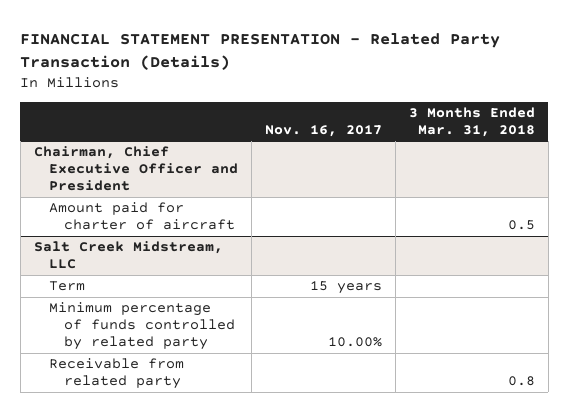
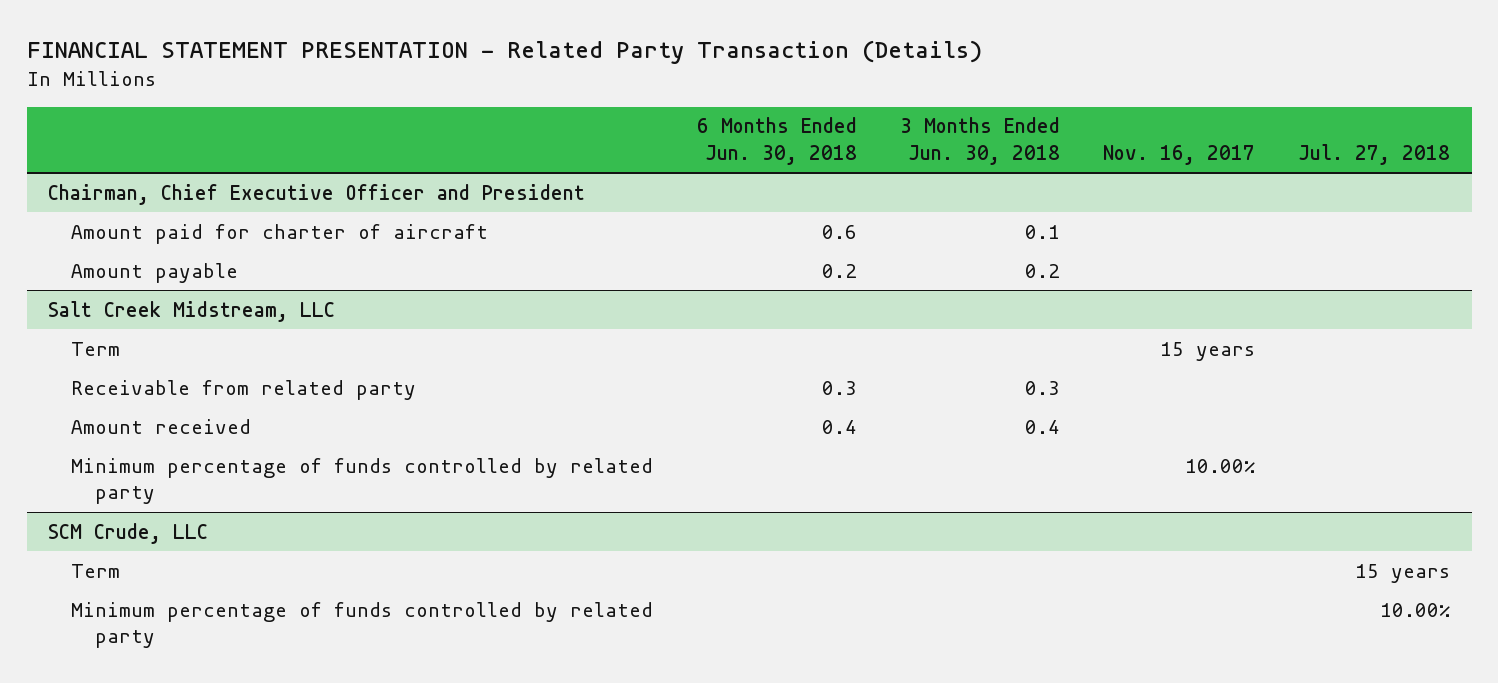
[408,106,535,137] 3 Months Ended Mar. 31, 2018 -> none
none -> [696,117,857,165] 6 Months Ended Jun. 30, 2018
none -> [899,117,1060,165] 3 Months Ended Jun. 30, 2018
none -> [1297,143,1450,165] Jul. 27, 2018
none -> [71,262,239,283] Amount payable
none -> [71,418,252,434] Amount received
[48,302,235,351] Minimum percentage of funds controlled by related party -> [71,457,654,504] Minimum percentage of funds controlled by related party
none -> [48,522,209,544] SCM Crude, LLC
none -> [71,563,121,578] Term
none -> [71,601,654,648] Minimum percentage of funds controlled by related party

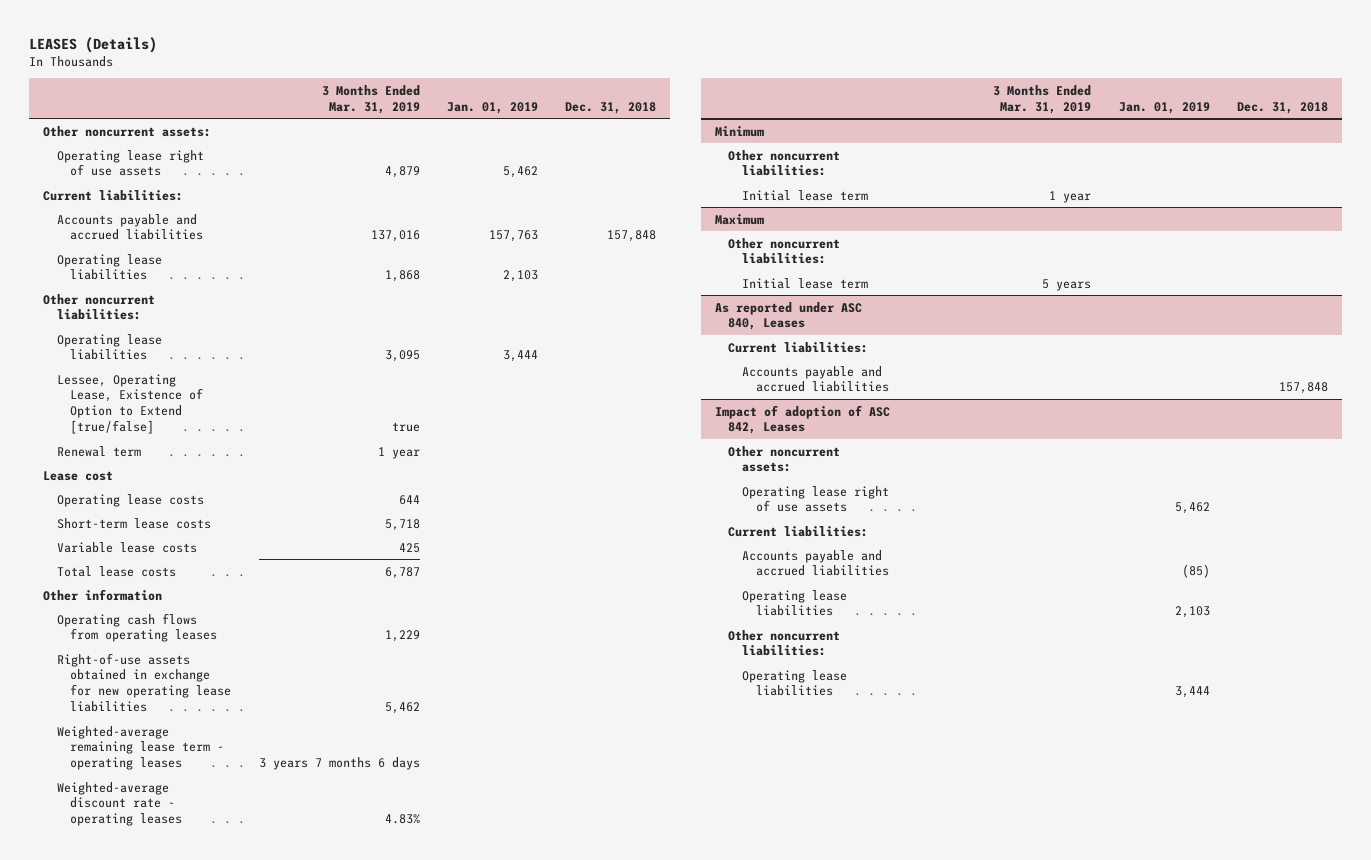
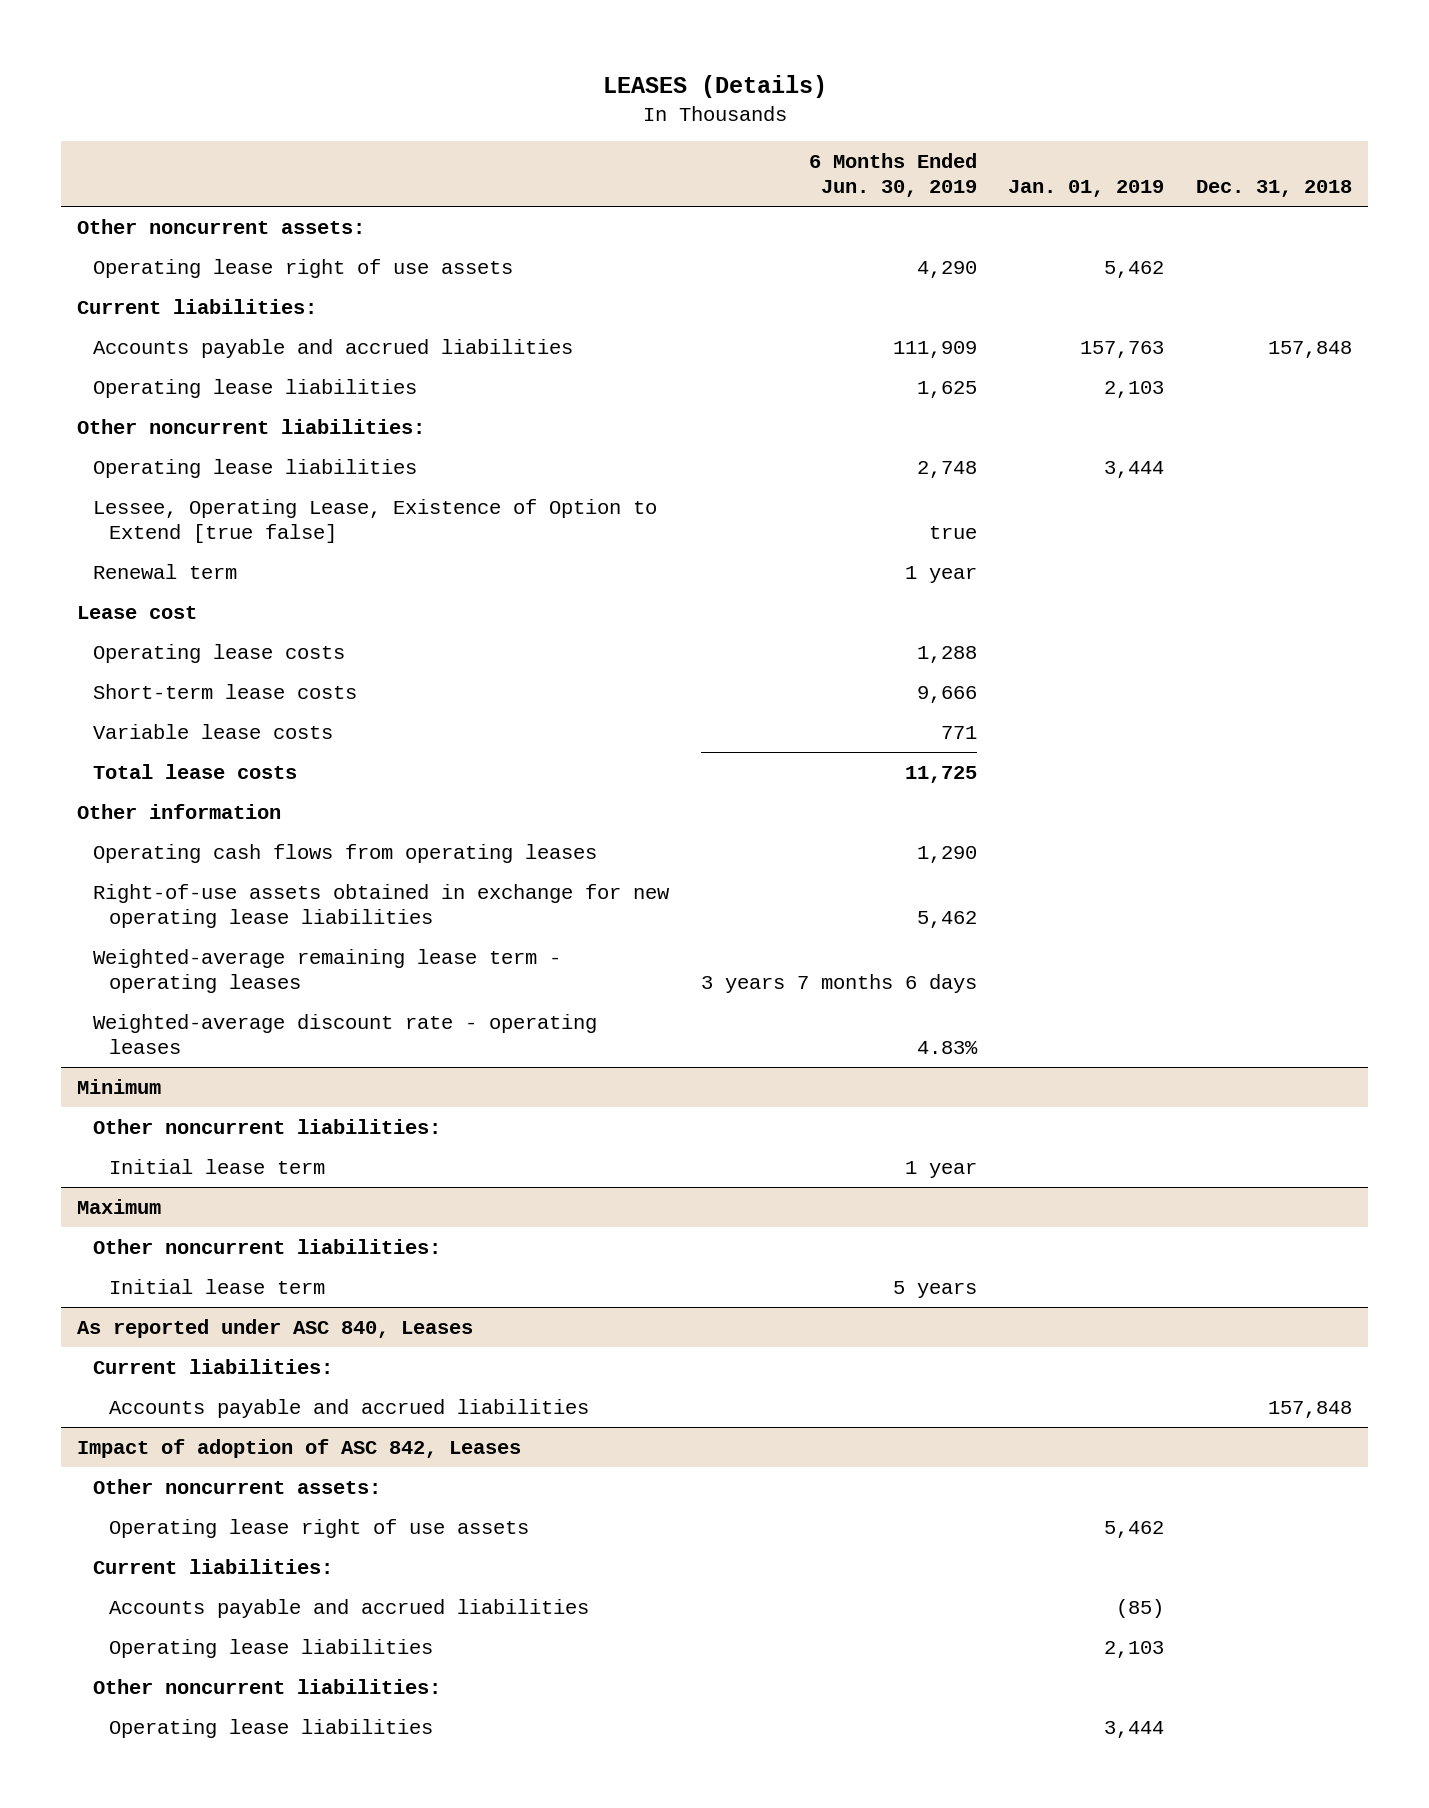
[321,84,420,114] 3 Months Ended Mar. 31, 2019 -> none
none -> [808,153,977,197] 6 Months Ended Jun. 30, 2019
[56,373,204,435] Lessee, Operating Lease, Existence of Option to Extend [true/false] -> [93,498,658,543] Lessee, Operating Lease, Existence of Option to Extend [true false]

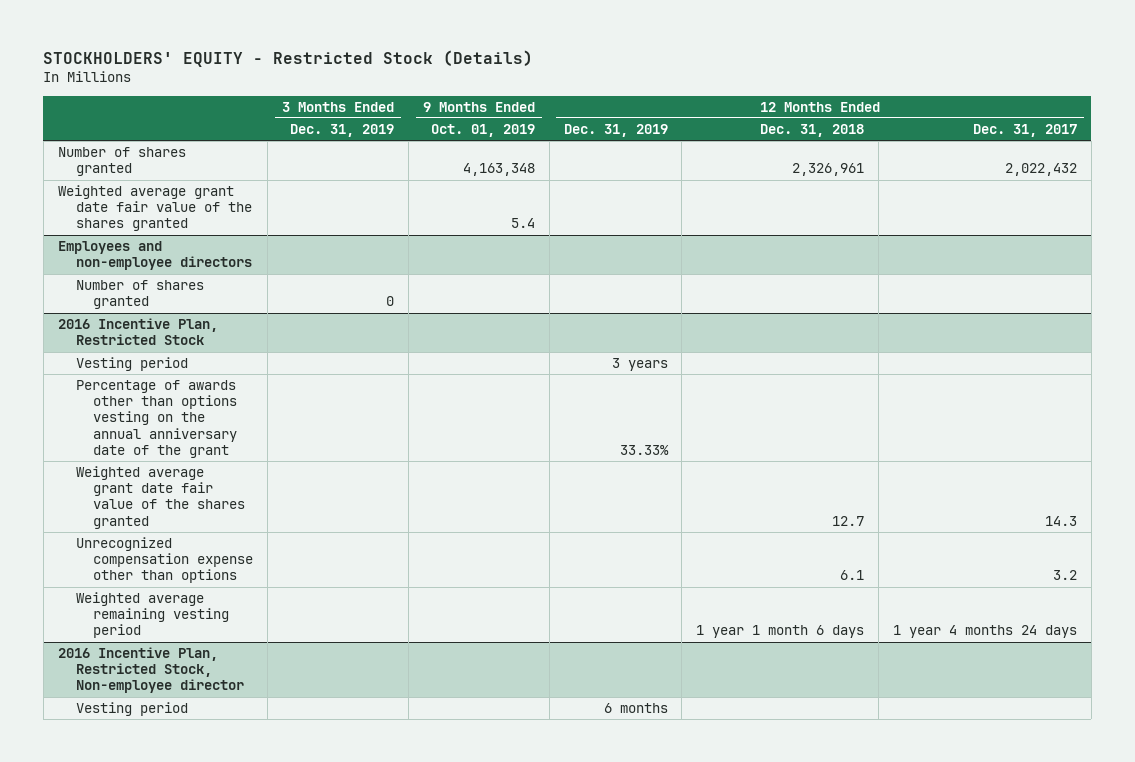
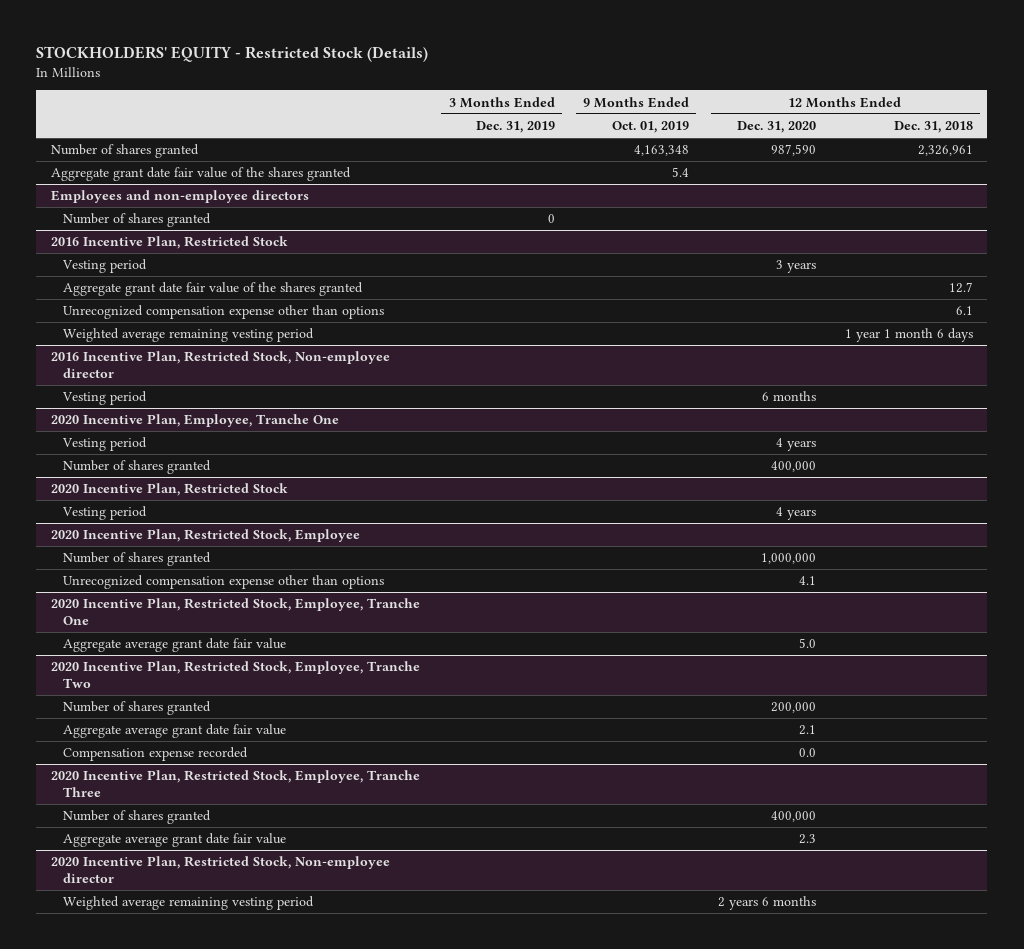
[563,124,668,138] Dec. 31, 2019 -> none
[972,124,1077,138] Dec. 31, 2017 -> none
none -> [737,120,817,133] Dec. 31, 2020
[57,185,252,232] Weighted average grant date fair value of the shares granted -> [50,167,351,182] Aggregate grant date fair value of the shares granted
[75,380,238,458] Percentage of awards other than options vesting on the annual anniversary date of the grant -> none
[75,466,246,529] Weighted average grant date fair value of the shares granted -> [62,282,363,297] Aggregate grant date fair value of the shares granted
none -> [50,414,339,428] 2020 Incentive Plan, Employee, Tranche One
none -> [61,437,147,452] Vesting period
none -> [62,460,211,475] Number of shares granted
none -> [50,483,288,497] 2020 Incentive Plan, Restricted Stock
none -> [61,506,147,521] Vesting period
none -> [50,529,360,543] 2020 Incentive Plan, Restricted Stock, Employee
none -> [62,552,211,567] Number of shares granted
none -> [62,575,384,590] Unrecognized compensation expense other than options
none -> [50,598,420,625] 2020 Incentive Plan, Restricted Stock, Employee, Tranche One
none -> [62,638,286,653] Aggregate average grant date fair value
none -> [50,661,420,688] 2020 Incentive Plan, Restricted Stock, Employee, Tranche Two
none -> [62,701,211,716] Number of shares granted
none -> [62,724,286,739] Aggregate average grant date fair value
none -> [62,747,248,762] Compensation expense recorded
none -> [50,770,420,797] 2020 Incentive Plan, Restricted Stock, Employee, Tranche Three
none -> [62,810,211,825] Number of shares granted
none -> [62,833,286,848] Aggregate average grant date fair value
none -> [50,856,390,883] 2020 Incentive Plan, Restricted Stock, Non-employee director
none -> [62,896,314,911] Weighted average remaining vesting period

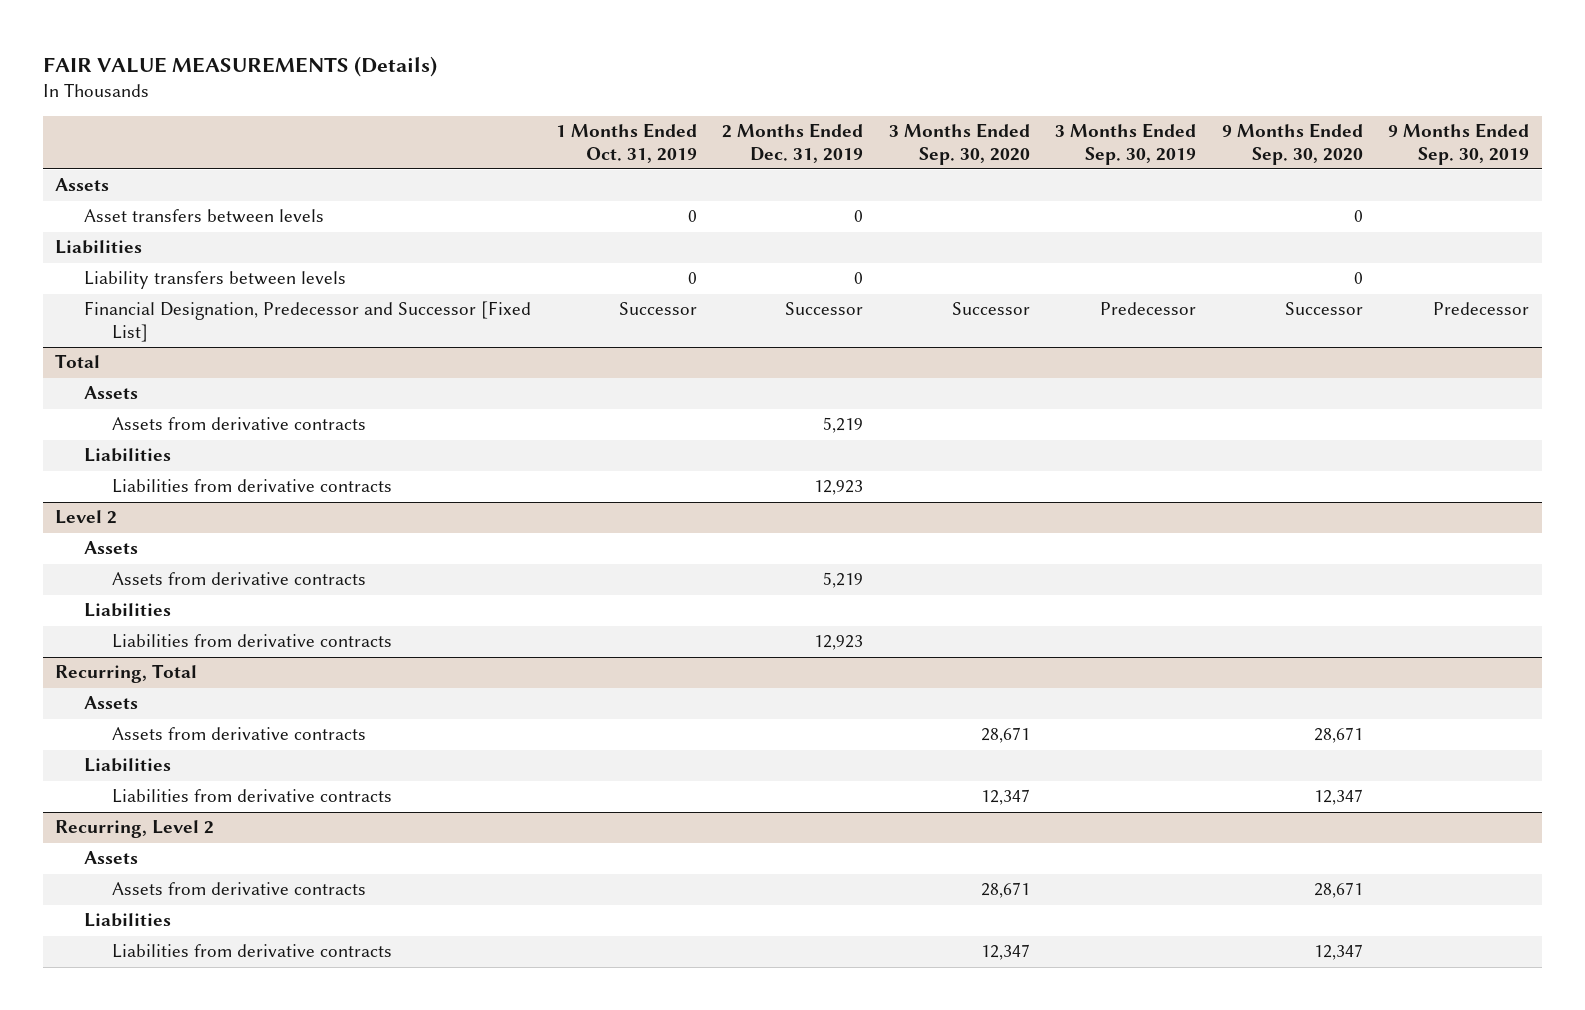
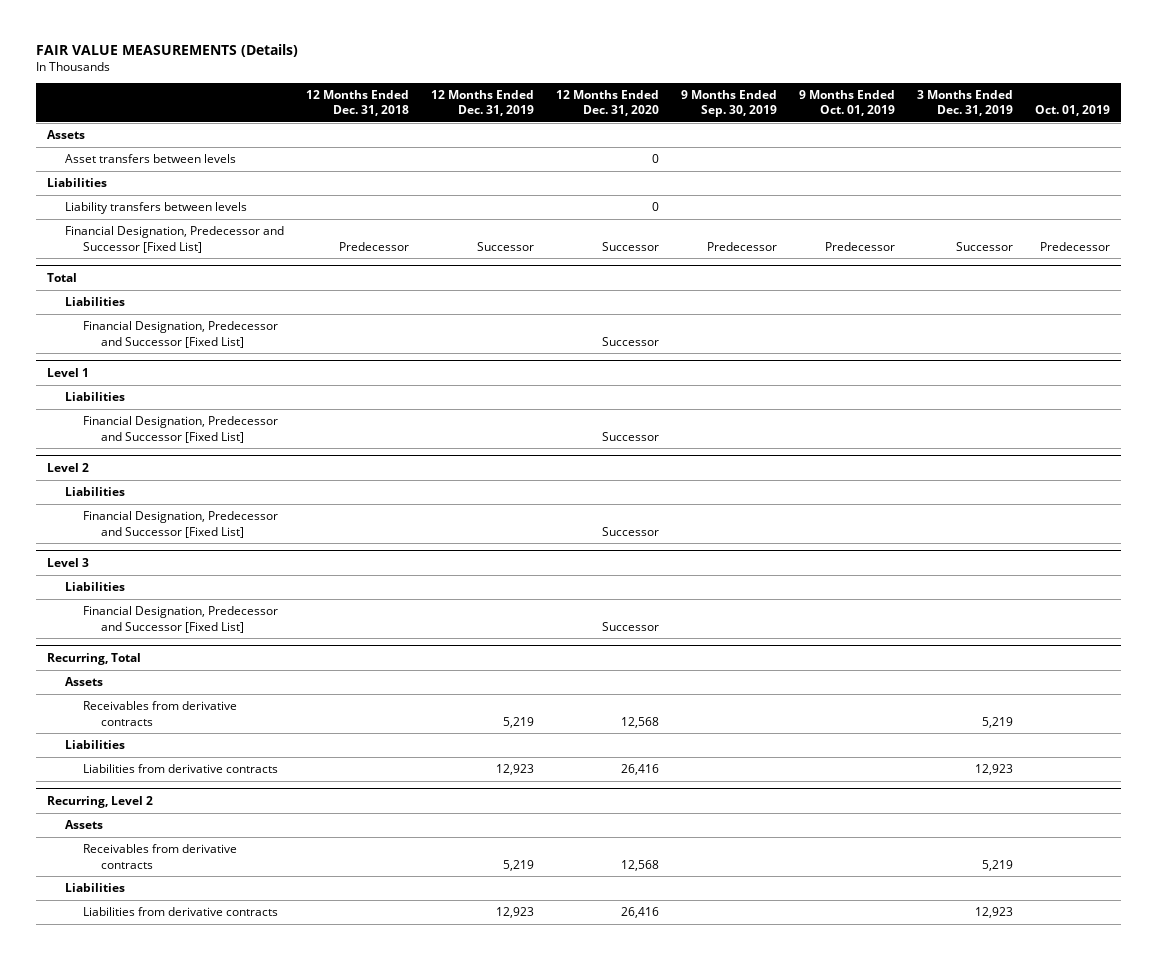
[555,123,697,163] 1 Months Ended Oct. 31, 2019 -> none
[722,123,864,163] 2 Months Ended Dec. 31, 2019 -> none
[888,123,1030,165] 3 Months Ended Sep. 30, 2020 -> none
[1055,123,1197,165] 3 Months Ended Sep. 30, 2019 -> none
[1221,123,1363,165] 9 Months Ended Sep. 30, 2020 -> none
none -> [305,89,409,117] 12 Months Ended Dec. 31, 2018
none -> [430,89,534,117] 12 Months Ended Dec. 31, 2019
none -> [555,89,659,117] 12 Months Ended Dec. 31, 2020
none -> [798,89,895,117] 9 Months Ended Oct. 01, 2019
none -> [916,89,1013,117] 3 Months Ended Dec. 31, 2019
none -> [1034,105,1110,117] Oct. 01, 2019
[83,386,138,400] Assets -> none
[111,417,366,431] Assets from derivative contracts -> none
[111,479,392,494] Liabilities from derivative contracts -> none
none -> [82,321,278,348] Financial Designation, Predecessor and Successor [Fixed List]
none -> [47,367,90,377] Level 1
none -> [65,392,126,402] Liabilities
none -> [82,416,278,443] Financial Designation, Predecessor and Successor [Fixed List]
[83,541,138,555] Assets -> none
[111,572,366,586] Assets from derivative contracts -> none
[111,634,392,649] Liabilities from derivative contracts -> none
none -> [82,511,278,538] Financial Designation, Predecessor and Successor [Fixed List]
none -> [47,557,90,567] Level 3
none -> [65,582,126,592] Liabilities
none -> [82,606,278,633] Financial Designation, Predecessor and Successor [Fixed List]
[111,727,366,741] Assets from derivative contracts -> [82,701,237,726] Receivables from derivative contracts
[111,882,366,896] Assets from derivative contracts -> [82,844,237,869] Receivables from derivative contracts

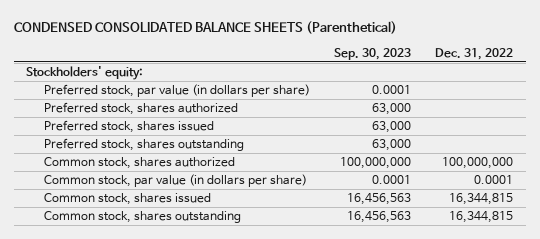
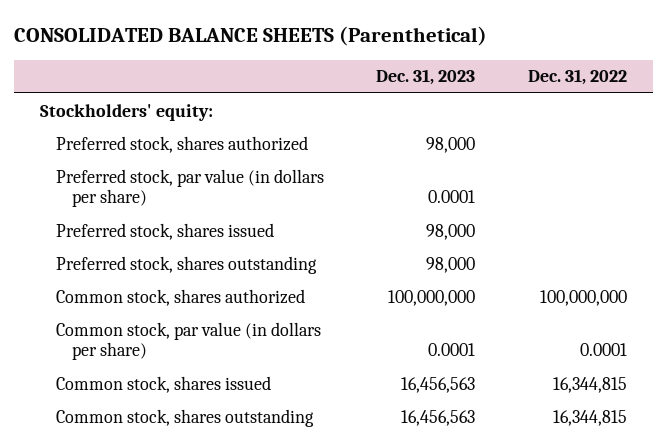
[14,20,398,34] CONDENSED CONSOLIDATED BALANCE SHEETS (Parenthetical) -> [14,25,488,46] CONSOLIDATED BALANCE SHEETS (Parenthetical)
[333,47,411,60] Sep. 30, 2023 -> none
none -> [376,69,476,86] Dec. 31, 2023
[43,84,310,98] Preferred stock, par value (in dollars per share) -> [56,168,325,208] Preferred stock, par value (in dollars per share)

